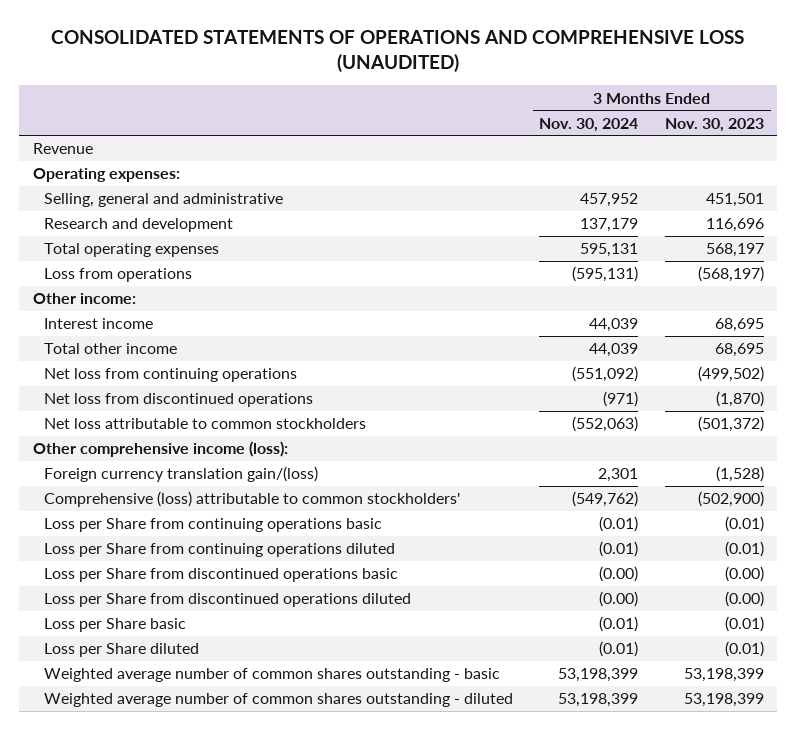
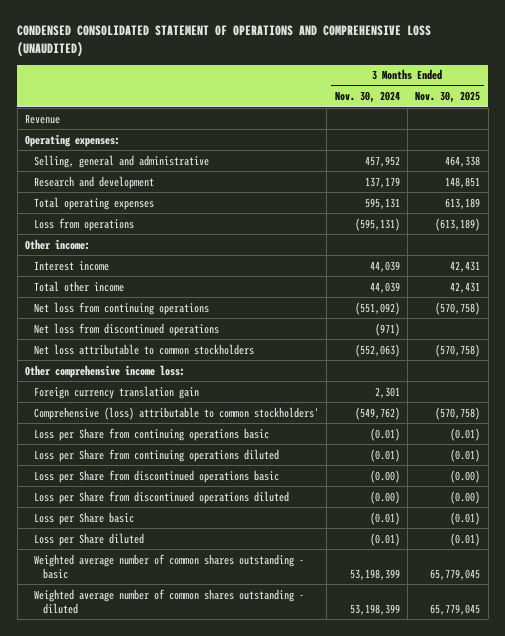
[51,30,745,73] CONSOLIDATED STATEMENTS OF OPERATIONS AND COMPREHENSIVE LOSS (UNAUDITED) -> [17,25,432,58] CONDENSED CONSOLIDATED STATEMENT OF OPERATIONS AND COMPREHENSIVE LOSS (UNAUDITED)
[664,117,764,132] Nov. 30, 2023 -> none
none -> [415,91,481,104] Nov. 30, 2025
[32,441,288,458] Other comprehensive income (loss): -> [24,364,185,378] Other comprehensive income loss:
[44,466,319,483] Foreign currency translation gain/(loss) -> [33,385,199,399] Foreign currency translation gain

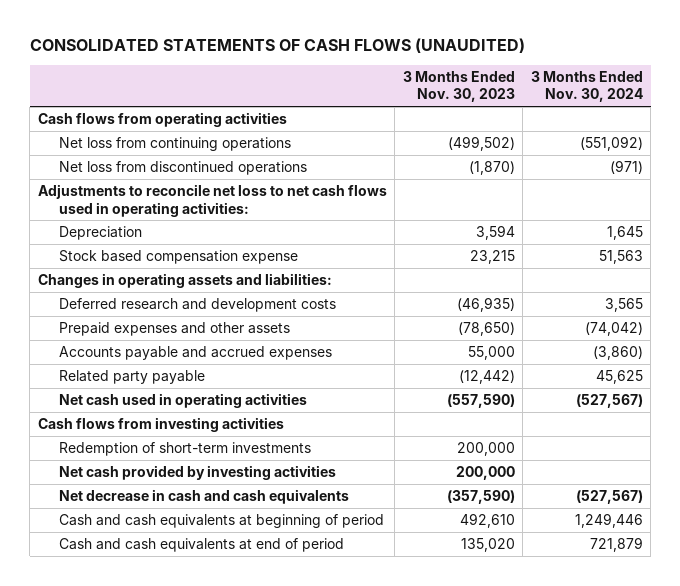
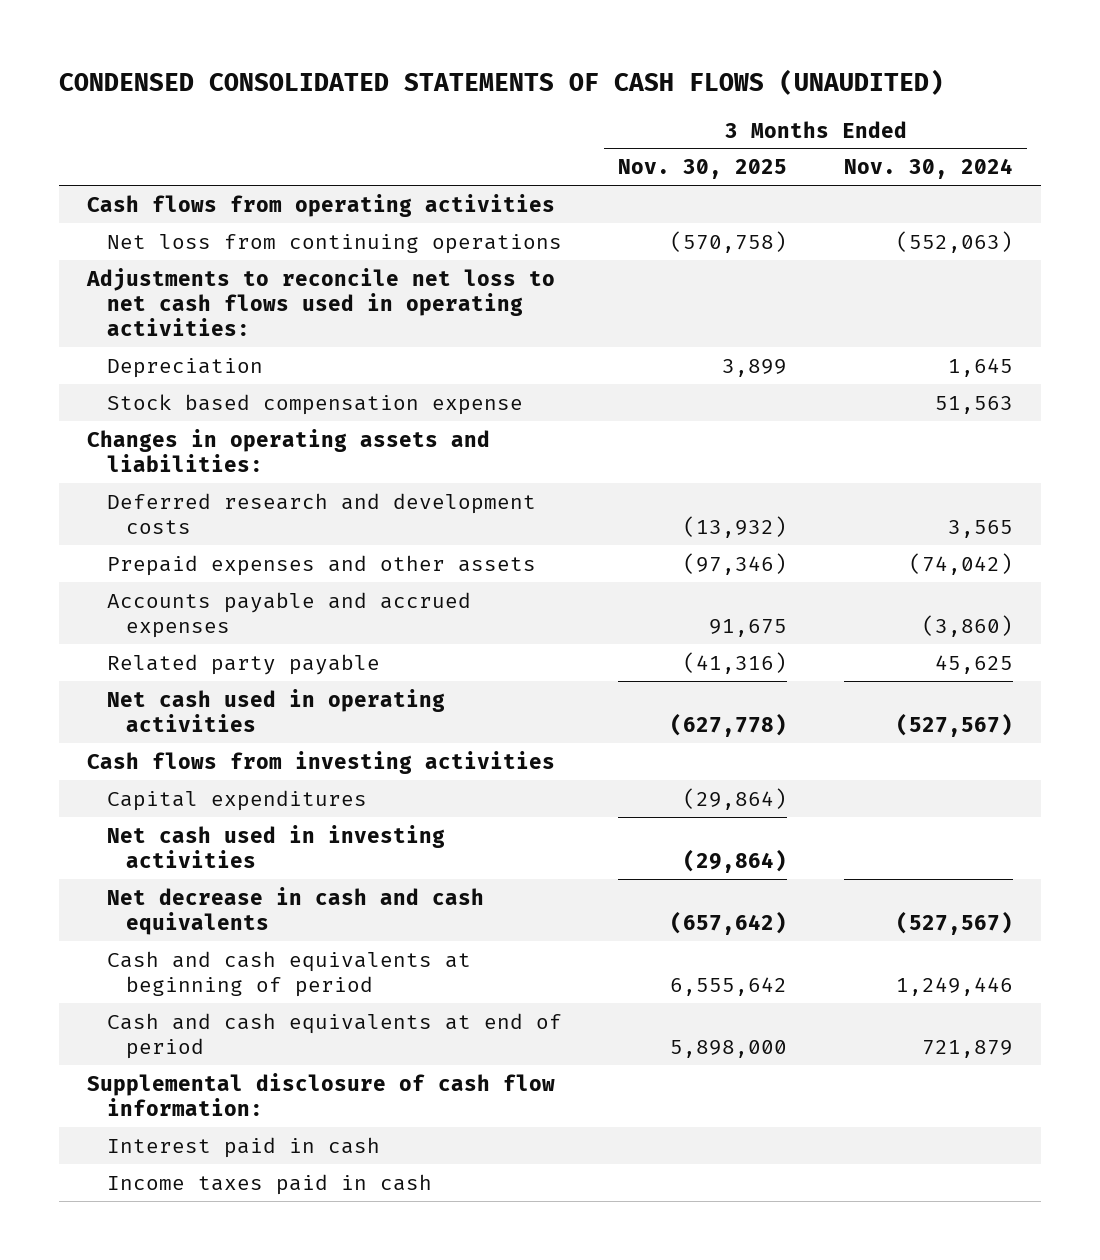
[29,38,525,54] CONSOLIDATED STATEMENTS OF CASH FLOWS (UNAUDITED) -> [59,69,945,96] CONDENSED CONSOLIDATED STATEMENTS OF CASH FLOWS (UNAUDITED)
[402,70,515,103] 3 Months Ended Nov. 30, 2023 -> none
none -> [618,159,788,180] Nov. 30, 2025
[58,160,307,175] Net loss from discontinued operations -> none
[579,135,643,151] (551,092) -> [895,230,1013,253] (552,063)
[58,441,311,456] Redemption of short-term investments -> none
none -> [106,789,367,811] Capital expenditures
[58,464,336,480] Net cash provided by investing activities -> [106,824,445,869] Net cash used in investing activities
none -> [87,1072,556,1117] Supplemental disclosure of cash flow information:
none -> [106,1136,380,1158] Interest paid in cash
none -> [106,1173,432,1195] Income taxes paid in cash

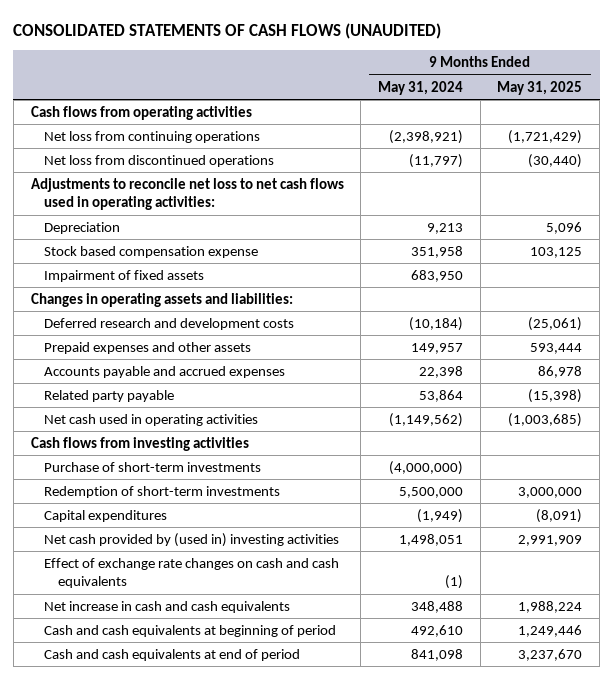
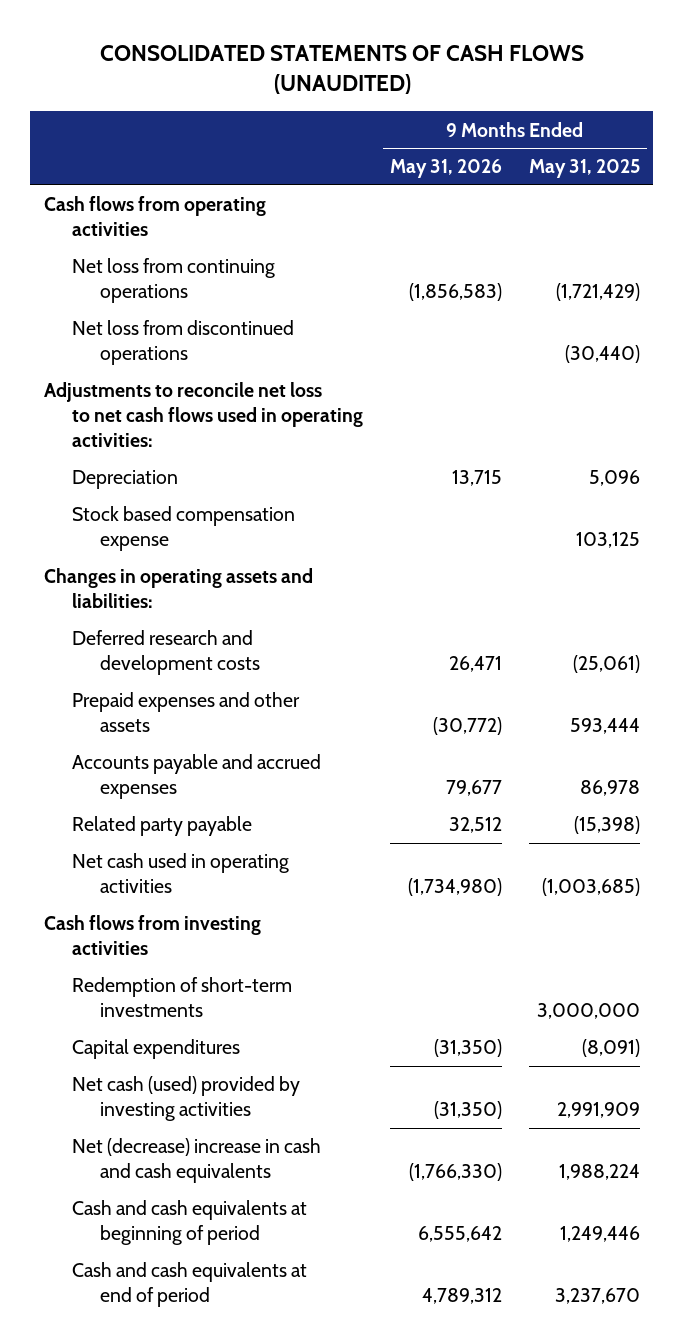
[377,80,463,95] May 31, 2024 -> none
none -> [389,159,502,179] May 31, 2026
[44,269,205,282] Impairment of fixed assets -> none
[44,461,262,472] Purchase of short-term investments -> none
[44,557,340,589] Effect of exchange rate changes on cash and cash equivalents -> none
[44,532,340,547] Net cash provided by (used in) investing activities -> [71,1076,300,1122] Net cash (used) provided by investing activities
[44,600,291,613] Net increase in cash and cash equivalents -> [71,1138,321,1184] Net (decrease) increase in cash and cash equivalents

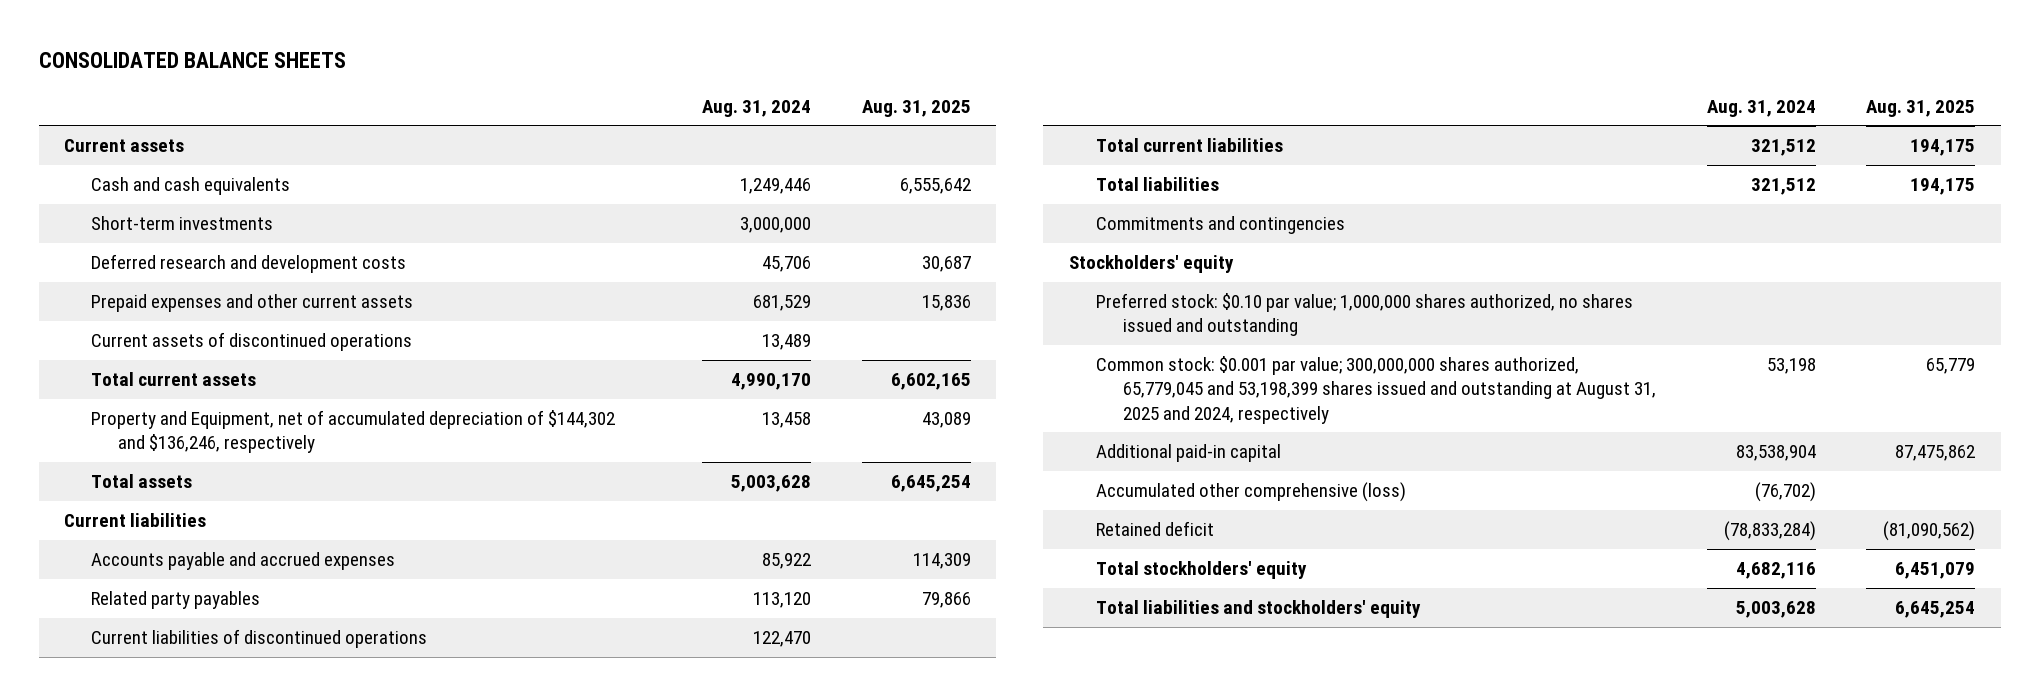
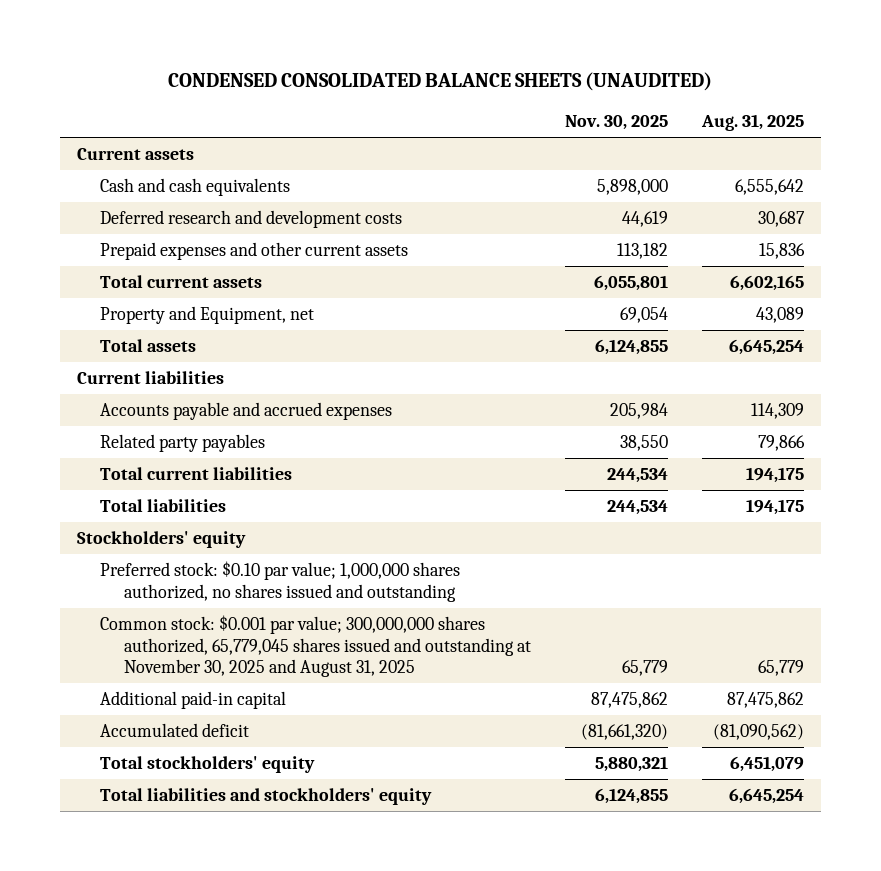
[38,51,346,68] CONSOLIDATED BALANCE SHEETS -> [168,72,713,92] CONDENSED CONSOLIDATED BALANCE SHEETS (UNAUDITED)
[701,99,811,117] Aug. 31, 2024 -> none
none -> [564,114,668,130] Nov. 30, 2025
[91,215,274,230] Short-term investments -> none
[91,331,413,351] Current assets of discontinued operations -> none
[91,409,616,454] Property and Equipment, net of accumulated depreciation of $144,302 and $136,246, respectively -> [100,306,315,325] Property and Equipment, net
[91,628,428,648] Current liabilities of discontinued operations -> none
[1095,215,1345,234] Commitments and contingencies -> none
[1095,355,1656,424] Common stock: $0.001 par value; 300,000,000 shares authorized, 65,779,045 and 53,198,399 shares issued and outstanding at August 31, 2025 and 2024, respectively -> [100,615,531,678] Common stock: $0.001 par value; 300,000,000 shares authorized, 65,779,045 shares issued and outstanding at November 30, 2025 and August 31, 2025
[1095,481,1406,502] Accumulated other comprehensive (loss) -> none
[1095,520,1214,536] Retained deficit -> [100,723,250,738] Accumulated deficit

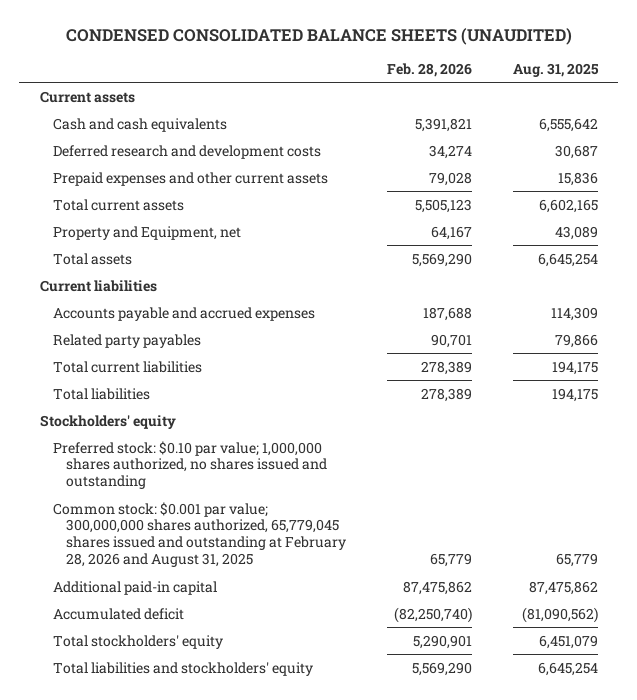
[564,114,668,130] Nov. 30, 2025 -> none
none -> [387,62,473,77] Feb. 28, 2026
[100,615,531,678] Common stock: $0.001 par value; 300,000,000 shares authorized, 65,779,045 shares issued and outstanding at November 30, 2025 and August 31, 2025 -> [52,501,347,568] Common stock: $0.001 par value; 300,000,000 shares authorized, 65,779,045 shares issued and outstanding at February 28, 2026 and August 31, 2025

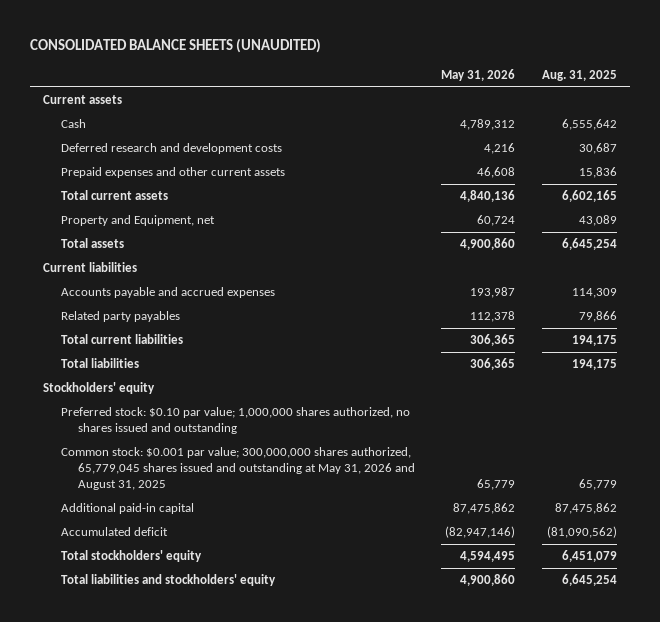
[65,28,572,46] CONDENSED CONSOLIDATED BALANCE SHEETS (UNAUDITED) -> [30,37,322,53] CONSOLIDATED BALANCE SHEETS (UNAUDITED)
[387,62,473,77] Feb. 28, 2026 -> none
none -> [441,68,516,81] May 31, 2026
[52,117,227,132] Cash and cash equivalents -> [60,119,86,129] Cash
[52,501,347,568] Common stock: $0.001 par value; 300,000,000 shares authorized, 65,779,045 shares issued and outstanding at February 28, 2026 and August 31, 2025 -> [60,447,416,490] Common stock: $0.001 par value; 300,000,000 shares authorized, 65,779,045 shares issued and outstanding at May 31, 2026 and August 31, 2025

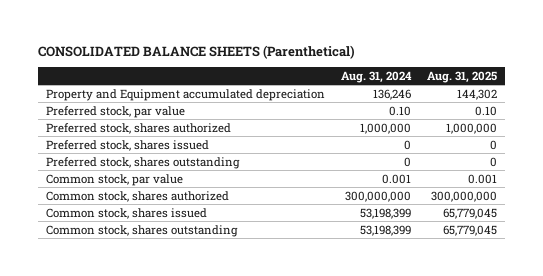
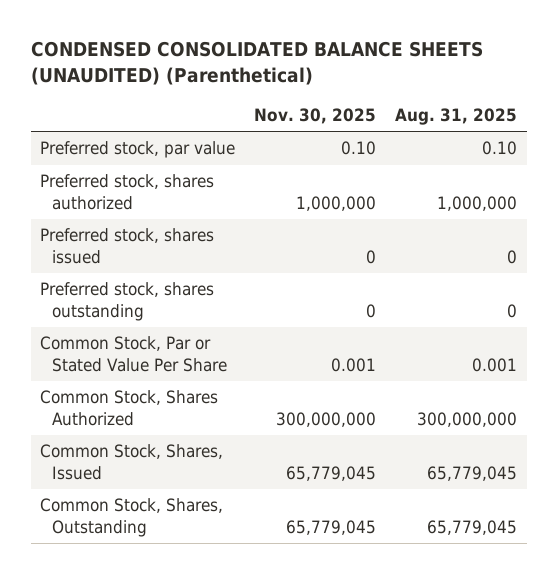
[37,44,355,59] CONSOLIDATED BALANCE SHEETS (Parenthetical) -> [30,41,483,86] CONDENSED CONSOLIDATED BALANCE SHEETS (UNAUDITED) (Parenthetical)
[340,70,412,83] Aug. 31, 2024 -> none
none -> [254,108,377,125] Nov. 30, 2025
[45,88,325,101] Property and Equipment accumulated depreciation -> none
[45,173,183,186] Common stock, par value -> [40,336,227,372] Common Stock, Par or Stated Value Per Share
[45,190,229,202] Common stock, shares authorized -> [40,390,219,426] Common Stock, Shares Authorized
[45,207,207,219] Common stock, shares issued -> [40,444,224,480] Common Stock, Shares, Issued
[45,224,238,237] Common stock, shares outstanding -> [40,498,224,537] Common Stock, Shares, Outstanding

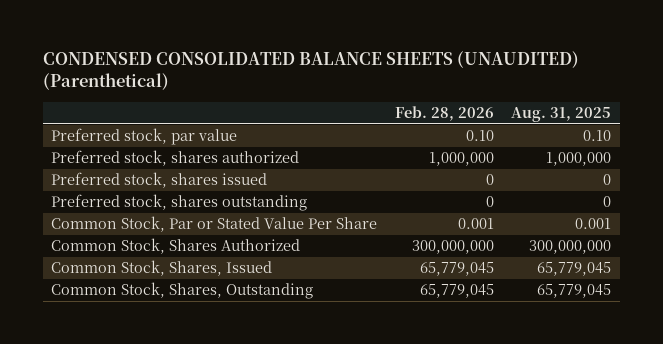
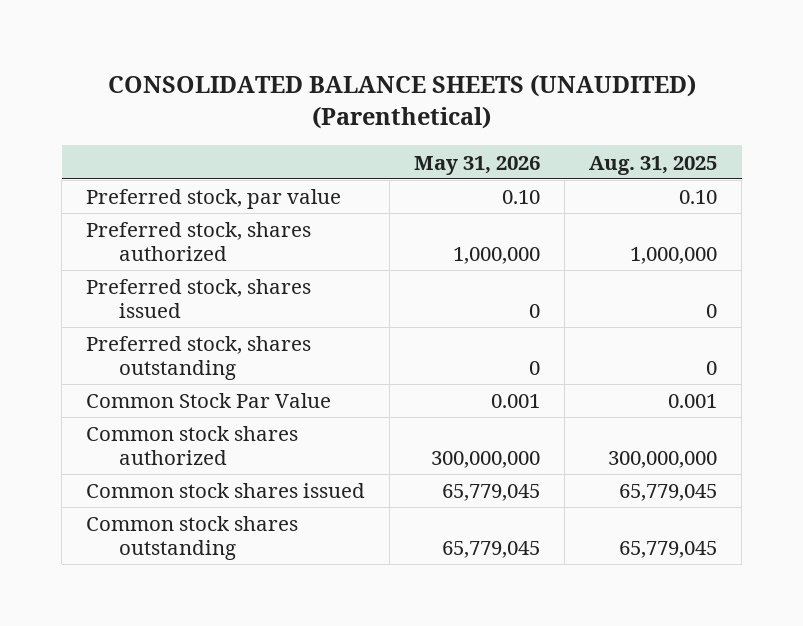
[42,51,579,91] CONDENSED CONSOLIDATED BALANCE SHEETS (UNAUDITED) (Parenthetical) -> [107,74,696,130] CONSOLIDATED BALANCE SHEETS (UNAUDITED) (Parenthetical)
[394,106,494,122] Feb. 28, 2026 -> none
none -> [414,155,541,175] May 31, 2026
[51,216,378,233] Common Stock, Par or Stated Value Per Share -> [86,393,332,409] Common Stock Par Value
[51,238,301,255] Common Stock, Shares Authorized -> [86,426,299,465] Common stock shares authorized
[51,260,273,277] Common Stock, Shares, Issued -> [86,483,366,499] Common stock shares issued
[51,282,314,300] Common Stock, Shares, Outstanding -> [86,516,299,560] Common stock shares outstanding

